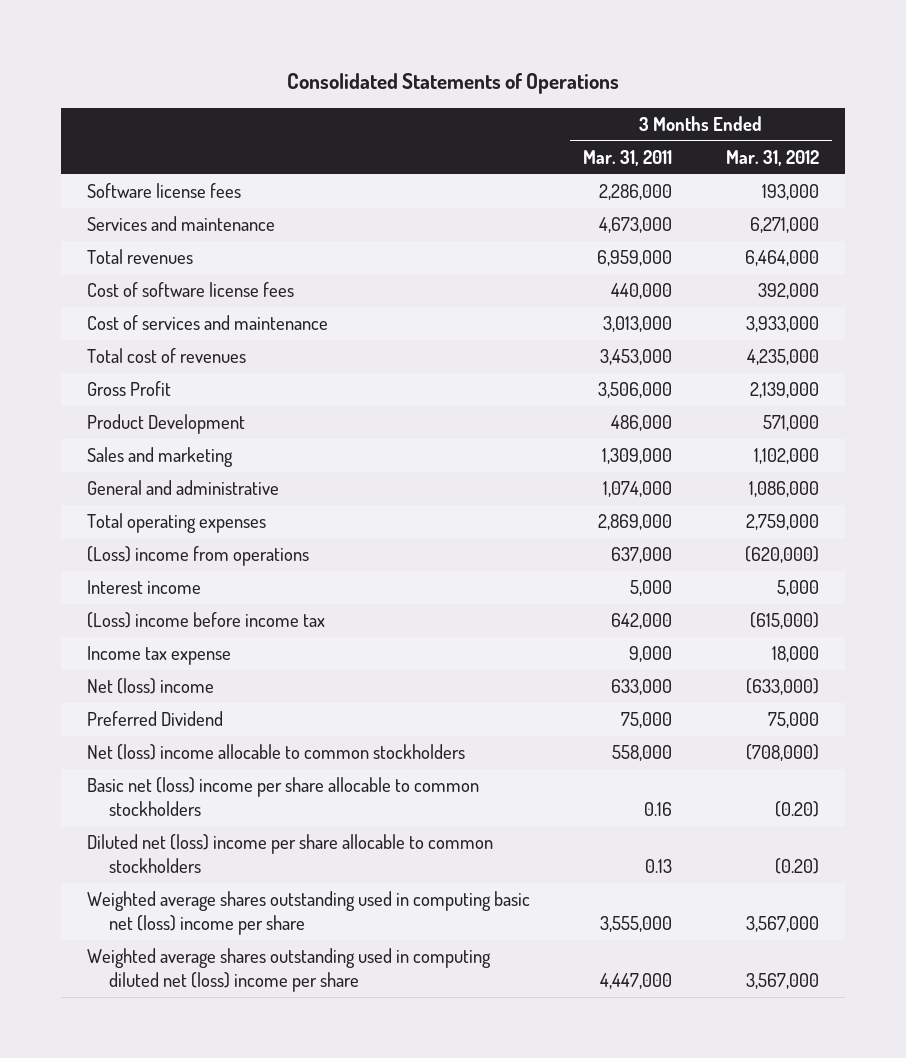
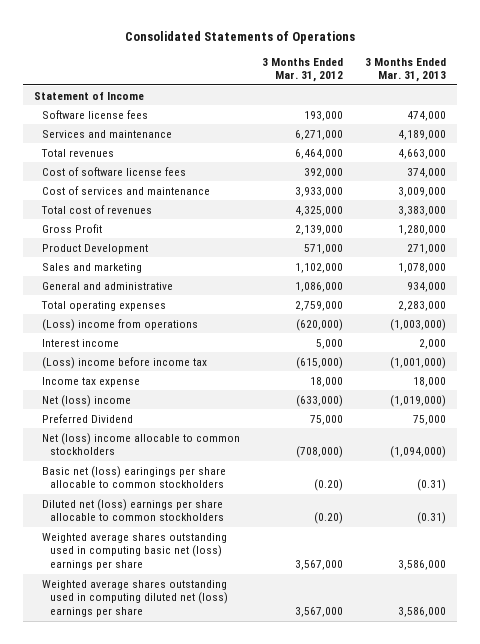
[583,150,673,167] Mar. 31, 2011 -> none
none -> [365,57,447,83] 3 Months Ended Mar. 31, 2013
none -> [33,91,144,100] Statement of Income
[746,349,819,366] 4,235,000 -> [295,205,344,216] 4,325,000
[87,777,480,816] Basic net (loss) income per share allocable to common stockholders -> [42,465,227,489] Basic net (loss) earingings per share allocable to common stockholders
[87,834,494,873] Diluted net (loss) income per share allocable to common stockholders -> [42,498,225,522] Diluted net (loss) earnings per share allocable to common stockholders
[87,891,531,935] Weighted average shares outstanding used in computing basic net (loss) income per share -> [42,532,228,571] Weighted average shares outstanding used in computing basic net (loss) earnings per share
[87,948,492,992] Weighted average shares outstanding used in computing diluted net (loss) income per share -> [42,579,229,618] Weighted average shares outstanding used in computing diluted net (loss) earnings per share

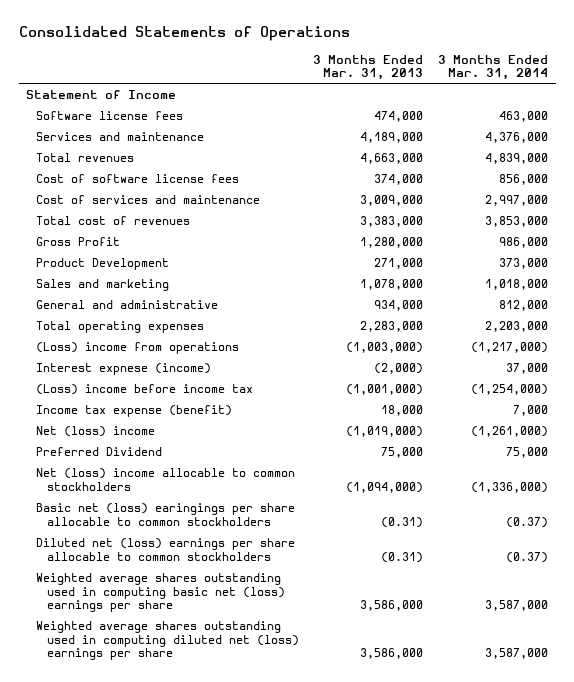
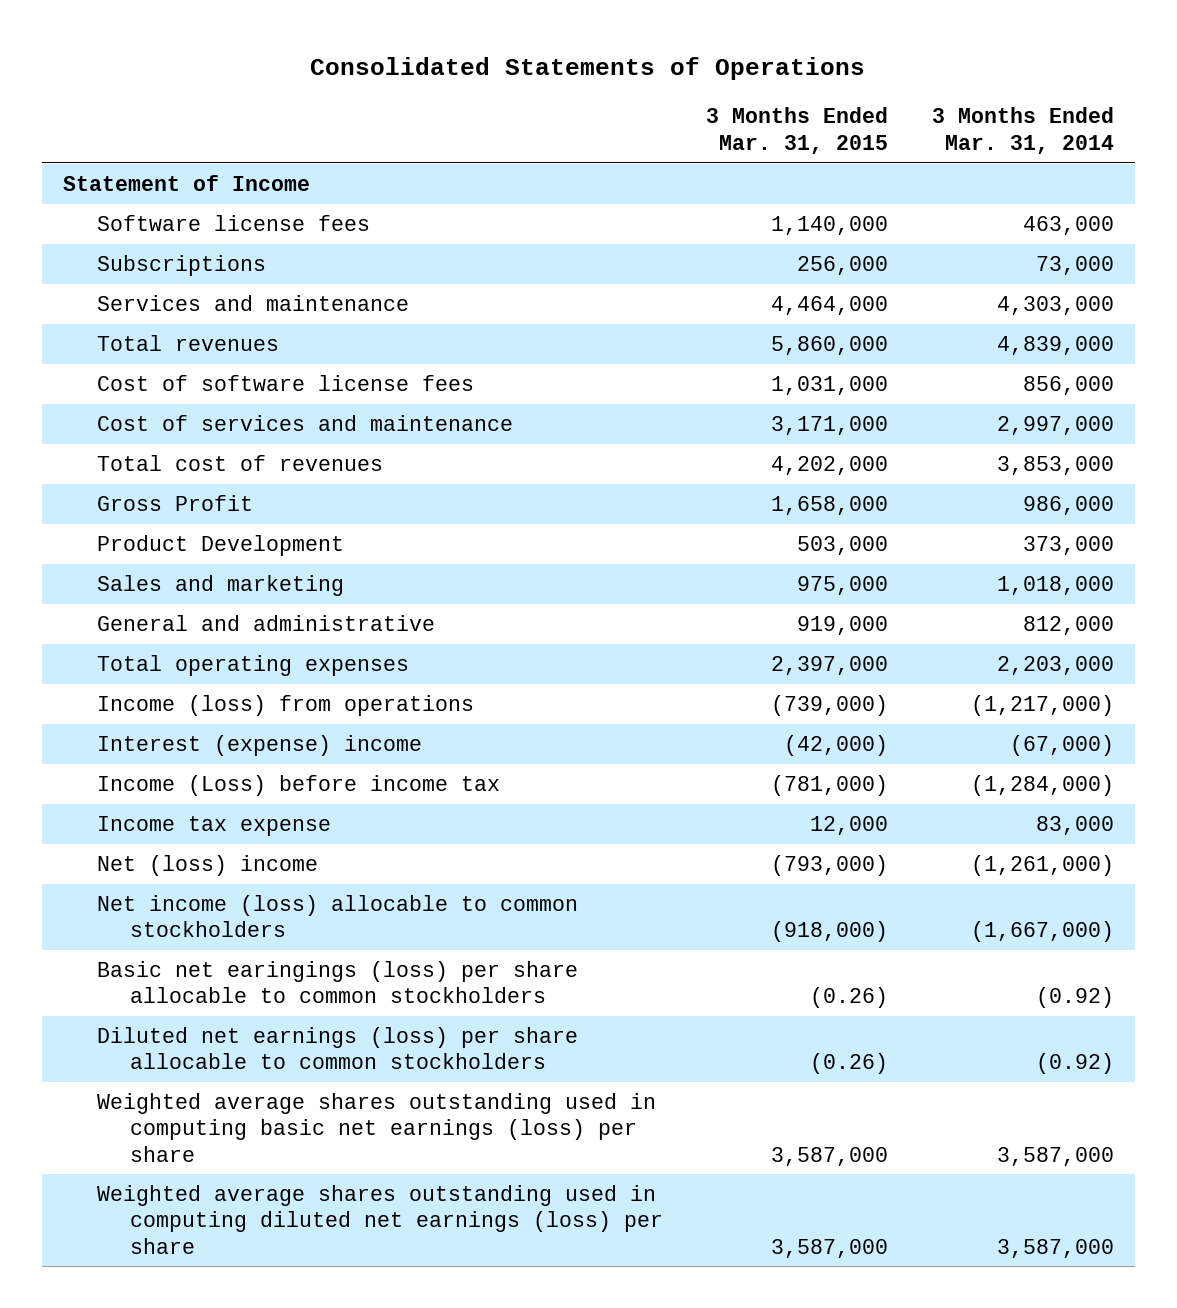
[313,54,424,81] 3 Months Ended Mar. 31, 2013 -> none
none -> [706,107,889,154] 3 Months Ended Mar. 31, 2015
none -> [96,255,266,277] Subscriptions
[485,132,549,144] 4,376,000 -> [996,296,1114,316] 4,303,000
[36,342,240,355] (Loss) income from operations -> [96,695,474,717] Income (loss) from operations
[36,363,212,376] Interest expnese (income) -> [96,735,422,757] Interest (expense) income
[506,363,549,375] 37,000 -> [1009,735,1114,757] (67,000)
[36,384,254,396] (Loss) income before income tax -> [96,775,500,797] Income (Loss) before income tax
[471,384,549,396] (1,254,000) -> [970,775,1114,797] (1,284,000)
[36,405,233,418] Income tax expense (benefit) -> [96,816,331,837] Income tax expense
[513,405,549,417] 7,000 -> [1035,816,1114,836] 83,000
[36,447,163,457] Preferred Dividend -> none
[36,468,296,491] Net (loss) income allocable to common stockholders -> [96,895,578,938] Net income (loss) allocable to common stockholders
[471,481,549,493] (1,336,000) -> [970,921,1114,943] (1,667,000)
[36,503,296,526] Basic net (loss) earingings per share allocable to common stockholders -> [96,961,578,1004] Basic net earingings (loss) per share allocable to common stockholders
[506,516,549,528] (0.37) -> [1035,987,1114,1009] (0.92)
[36,538,296,561] Diluted net (loss) earnings per share allocable to common stockholders -> [96,1027,578,1070] Diluted net earnings (loss) per share allocable to common stockholders
[506,551,549,563] (0.37) -> [1035,1053,1114,1075] (0.92)
[36,573,285,613] Weighted average shares outstanding used in computing basic net (loss) earnings per share -> [96,1093,656,1162] Weighted average shares outstanding used in computing basic net earnings (loss) per share
[36,621,299,661] Weighted average shares outstanding used in computing diluted net (loss) earnings per share -> [96,1185,663,1254] Weighted average shares outstanding used in computing diluted net earnings (loss) per share

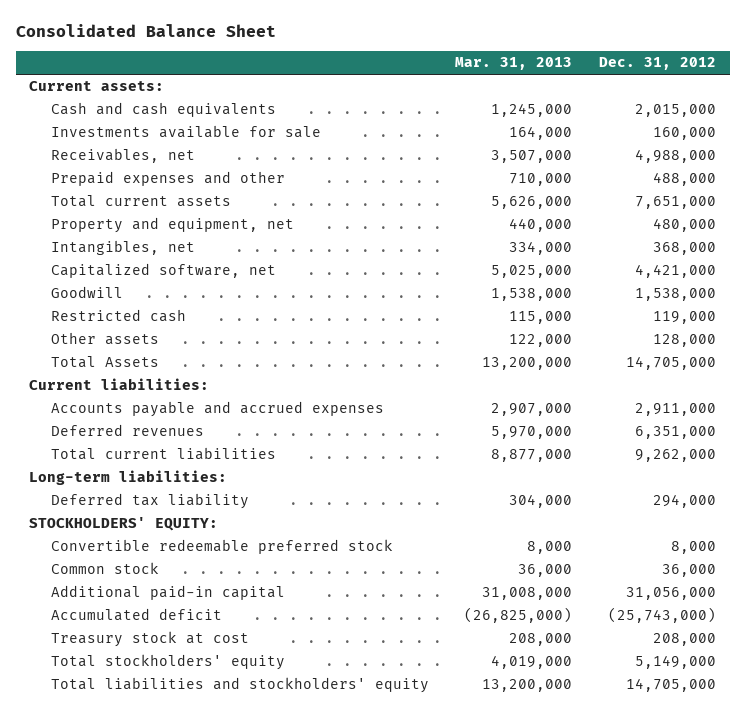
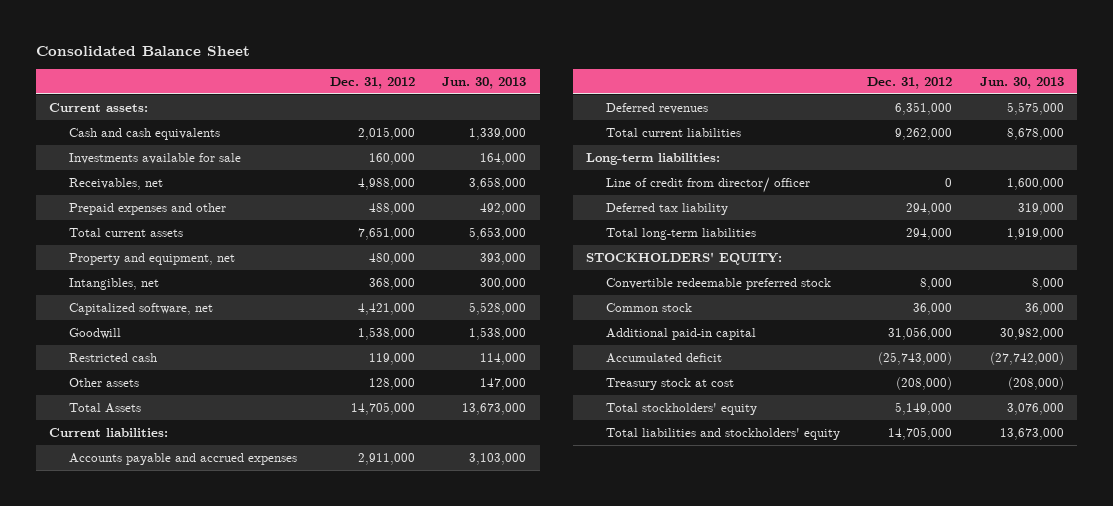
[455,57,573,71] Mar. 31, 2013 -> none
none -> [442,76,527,89] Jun. 30, 2013
none -> [605,176,810,193] Line of credit from director/ officer
none -> [605,227,756,240] Total long-term liabilities
[653,633,717,647] 208,000 -> [896,376,953,390] (208,000)

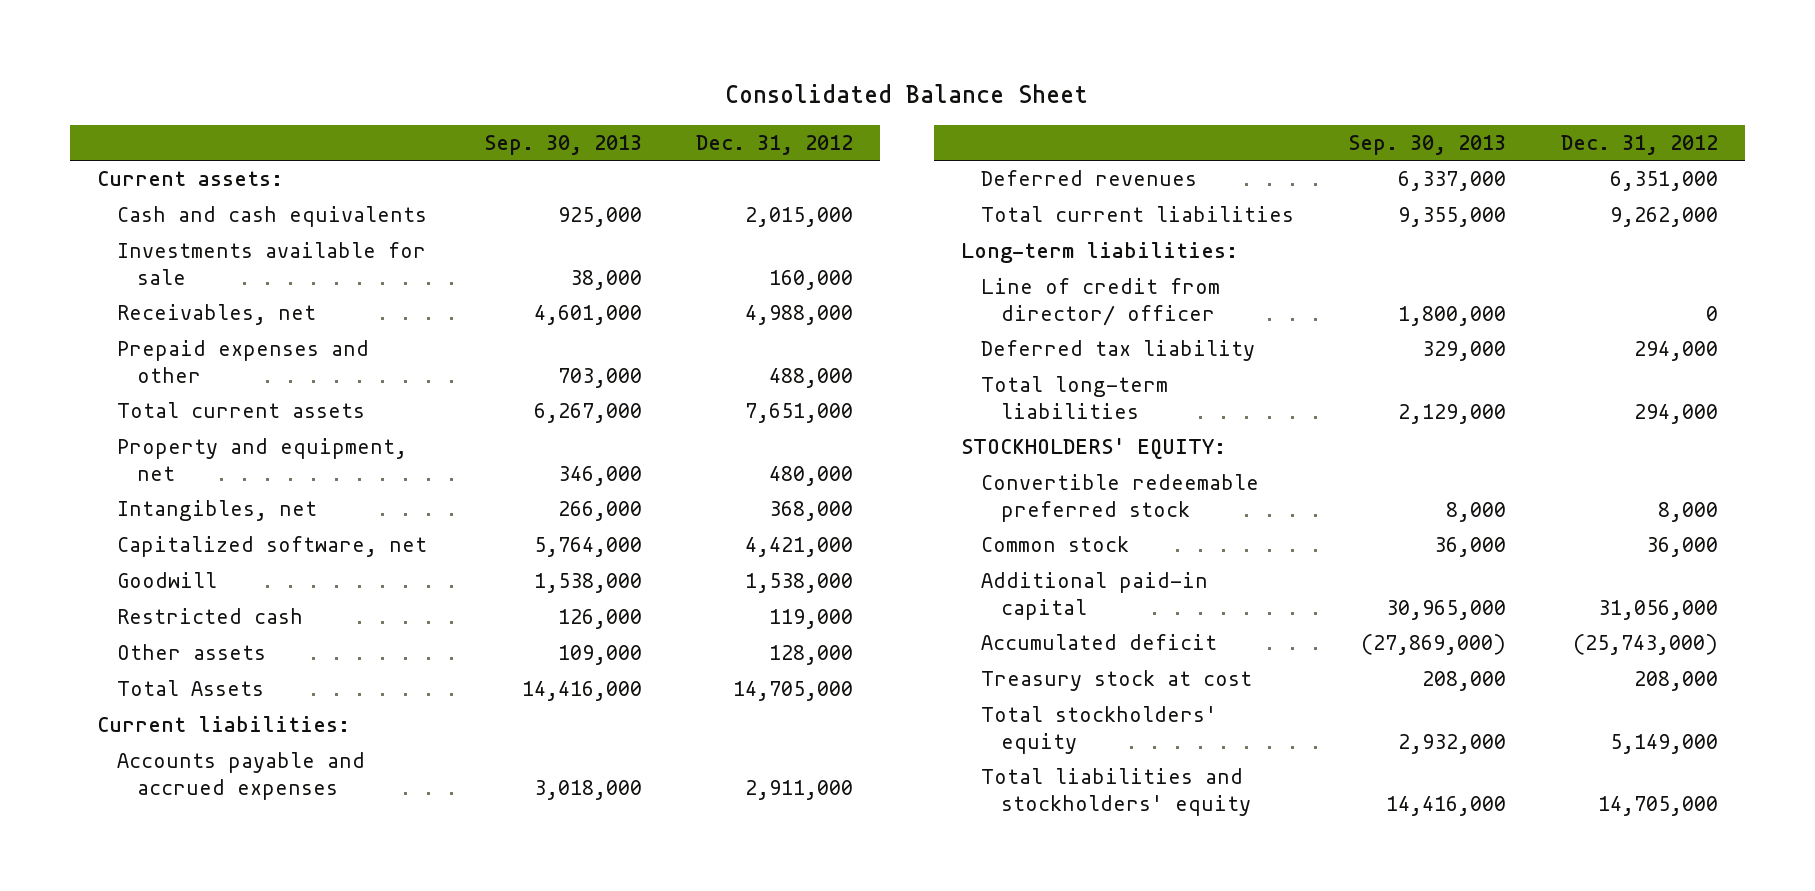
[442,76,527,89] Jun. 30, 2013 -> none
none -> [484,134,643,155] Sep. 30, 2013
[896,376,953,390] (208,000) -> [1633,671,1718,692] 208,000

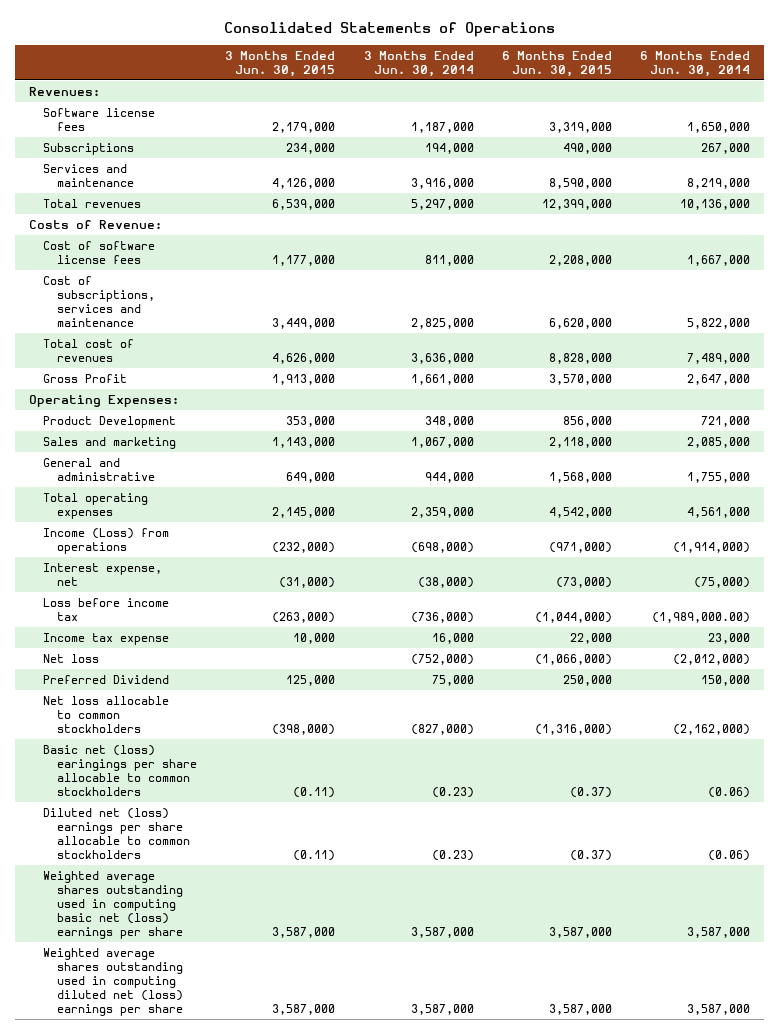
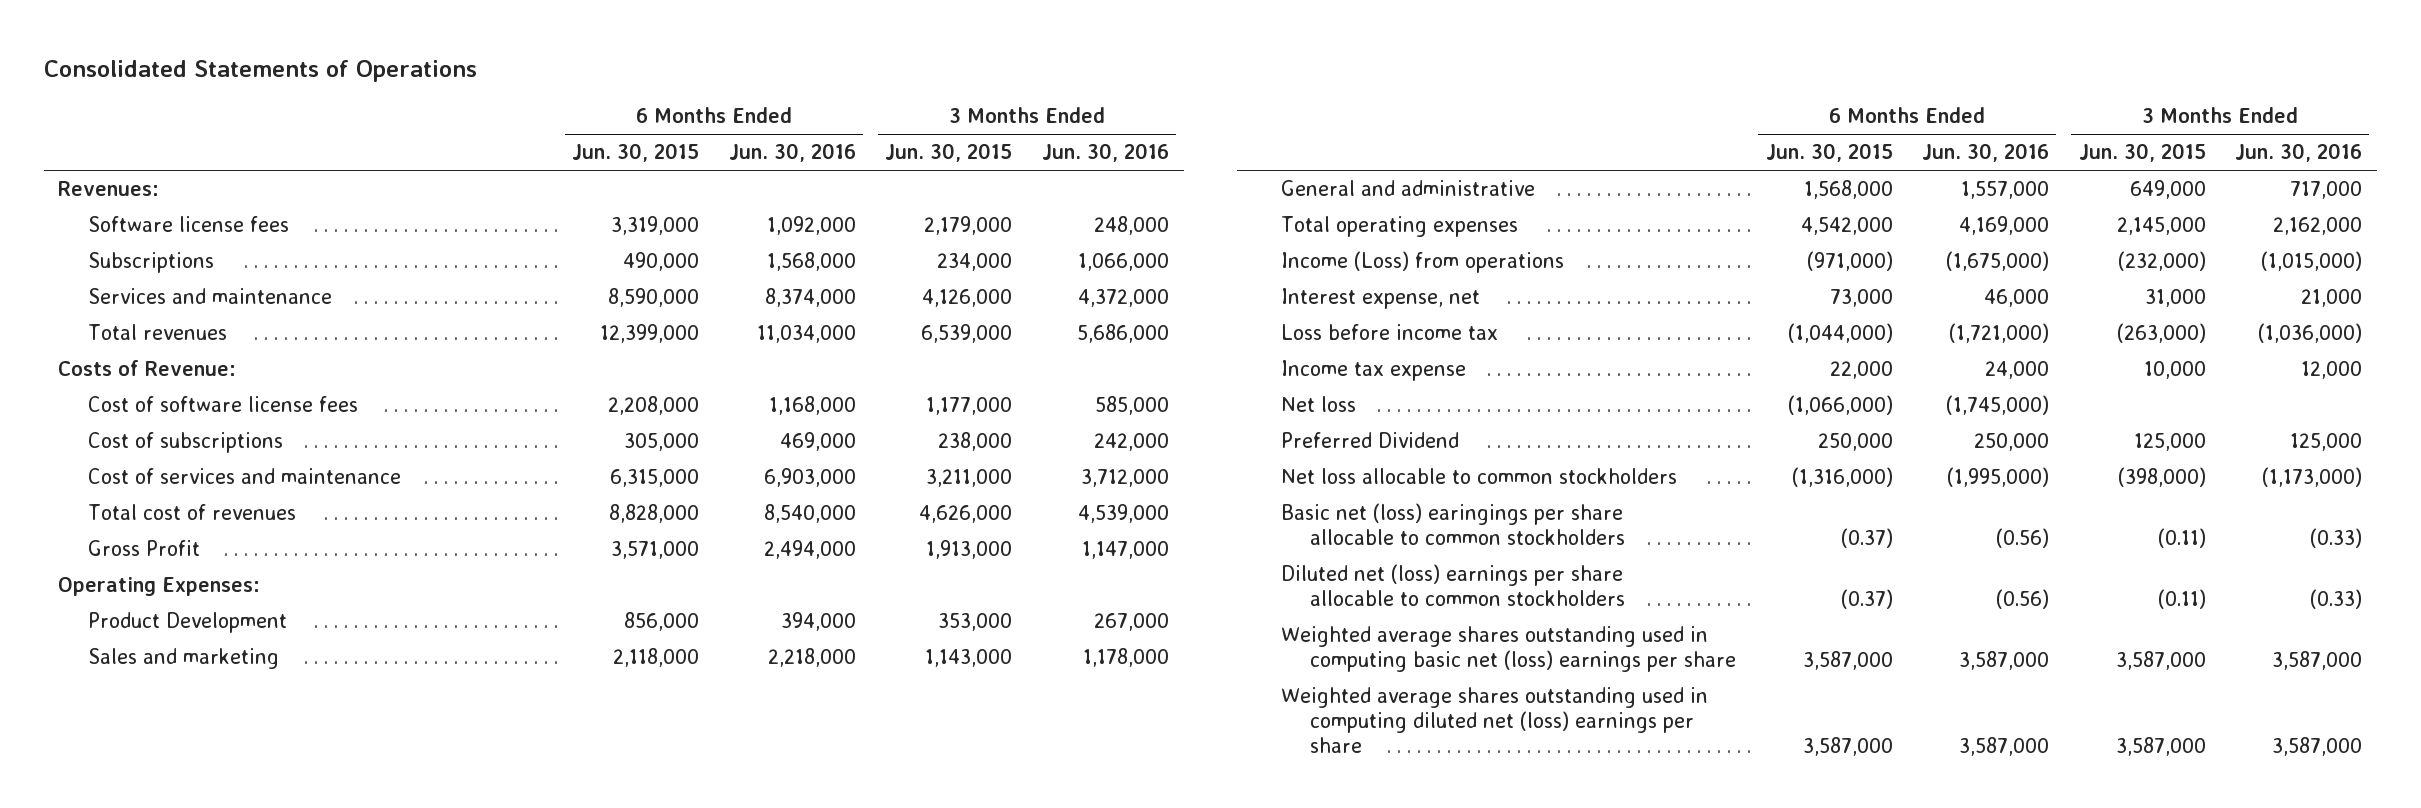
[363,50,474,77] 3 Months Ended Jun. 30, 2014 -> none
[640,50,751,77] 6 Months Ended Jun. 30, 2014 -> none
none -> [728,143,856,163] Jun. 30, 2016
none -> [1041,143,1169,163] Jun. 30, 2016
none -> [87,432,283,454] Cost of subscriptions
[43,275,156,327] Cost of subscriptions, services and maintenance -> [87,468,401,485] Cost of services and maintenance
[272,317,336,329] 3,449,000 -> [926,469,1013,488] 3,211,000
[548,317,612,329] 6,620,000 -> [610,469,700,488] 6,315,000
[548,373,612,385] 3,570,000 -> [611,541,700,560] 3,571,000
[279,576,336,588] (31,000) -> [2144,289,2206,308] 31,000
[555,576,612,588] (73,000) -> [1829,289,1893,308] 73,000

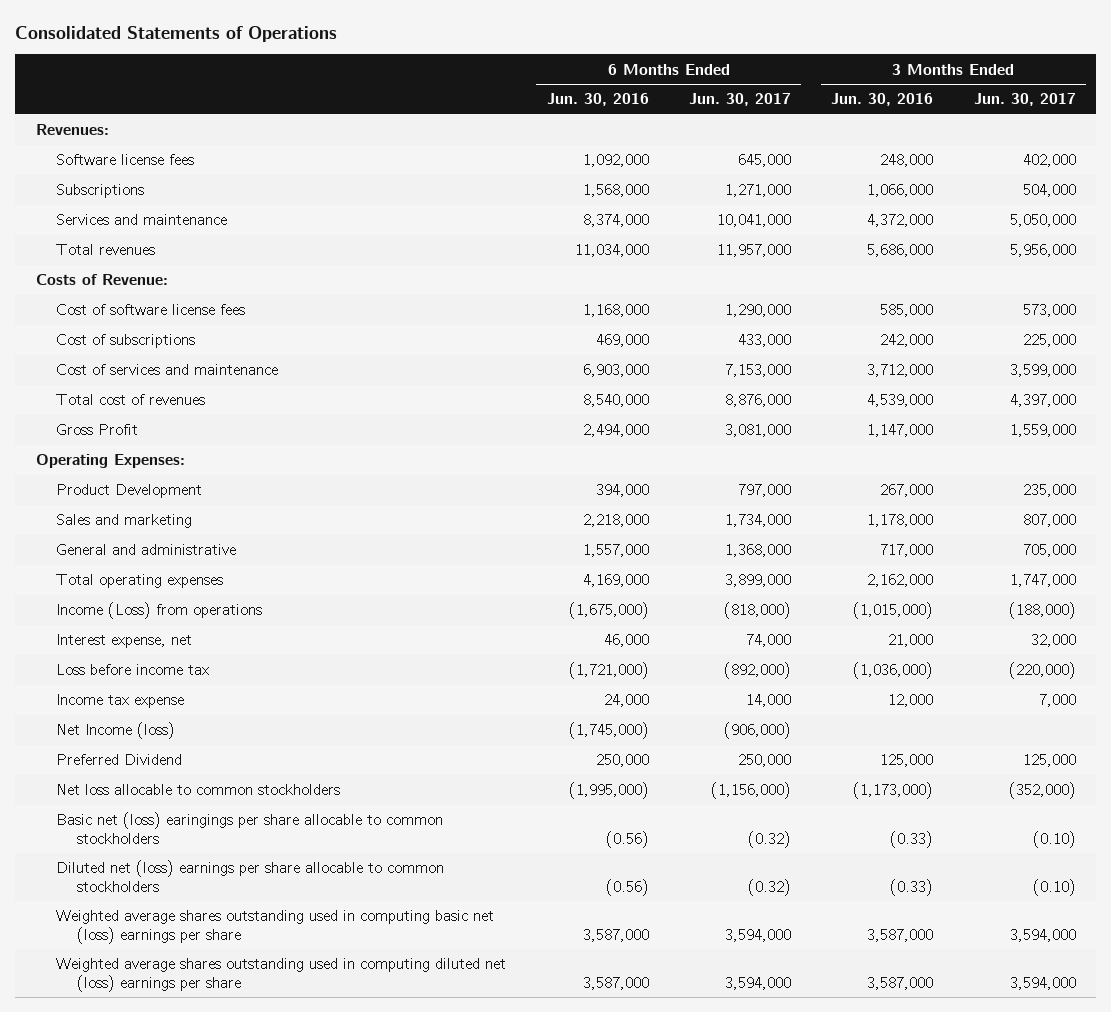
[572,143,700,163] Jun. 30, 2015 -> none
[885,143,1013,163] Jun. 30, 2015 -> none
none -> [688,93,791,107] Jun. 30, 2017
none -> [973,93,1076,107] Jun. 30, 2017
[1280,396,1356,413] Net loss -> [56,722,176,740] Net Income (loss)

